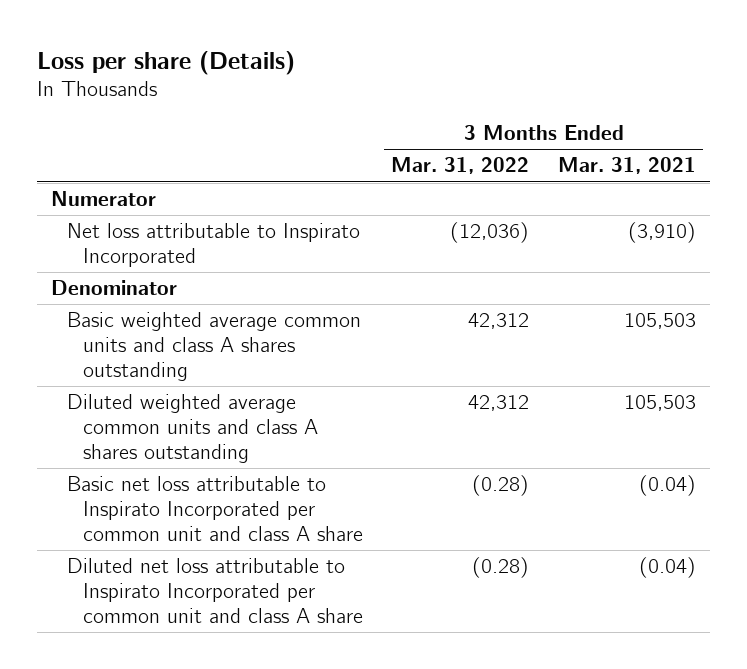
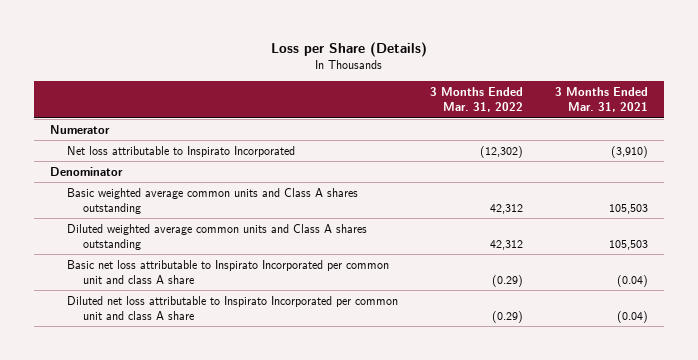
[36,50,295,75] Loss per share (Details) -> [270,41,427,57] Loss per Share (Details)
[450,222,530,244] (12,036) -> [479,145,523,158] (12,302)
[67,312,362,382] Basic weighted average common units and class A shares outstanding -> [66,187,358,215] Basic weighted average common units and Class A shares outstanding
[67,394,319,464] Diluted weighted average common units and class A shares outstanding -> [66,223,367,251] Diluted weighted average common units and Class A shares outstanding
[472,475,530,497] (0.28) -> [491,275,523,288] (0.29)
[472,557,530,579] (0.28) -> [491,311,523,324] (0.29)

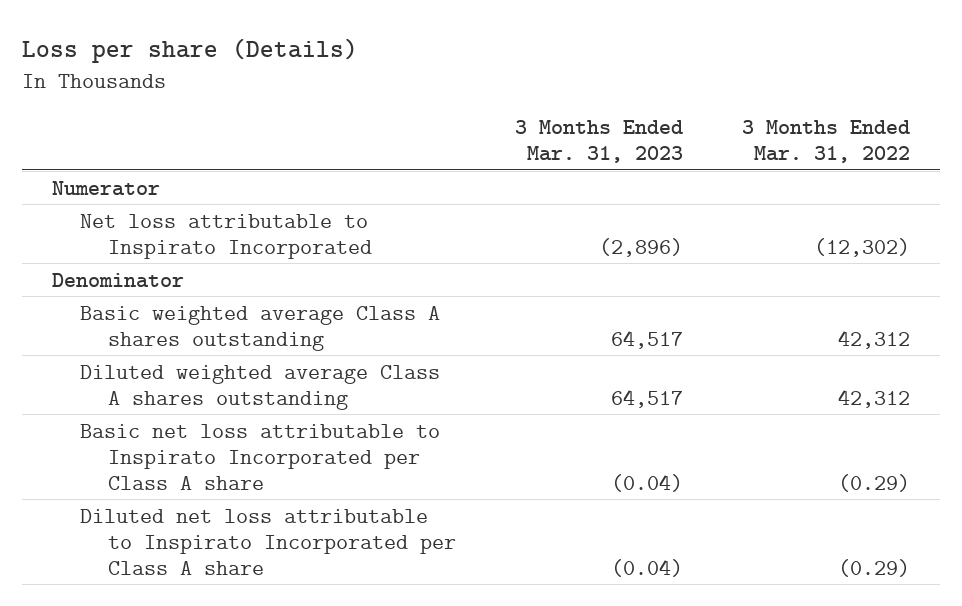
[270,41,427,57] Loss per Share (Details) -> [22,38,359,64] Loss per share (Details)
[555,87,649,113] 3 Months Ended Mar. 31, 2021 -> none
none -> [515,119,684,164] 3 Months Ended Mar. 31, 2023
[66,187,358,215] Basic weighted average common units and Class A shares outstanding -> [79,305,440,351] Basic weighted average Class A shares outstanding
[66,223,367,251] Diluted weighted average common units and Class A shares outstanding -> [79,364,440,410] Diluted weighted average Class A shares outstanding
[66,259,389,285] Basic net loss attributable to Inspirato Incorporated per common unit and class A share -> [79,423,440,490] Basic net loss attributable to Inspirato Incorporated per Class A share
[66,295,398,321] Diluted net loss attributable to Inspirato Incorporated per common unit and class A share -> [79,508,457,575] Diluted net loss attributable to Inspirato Incorporated per Class A share

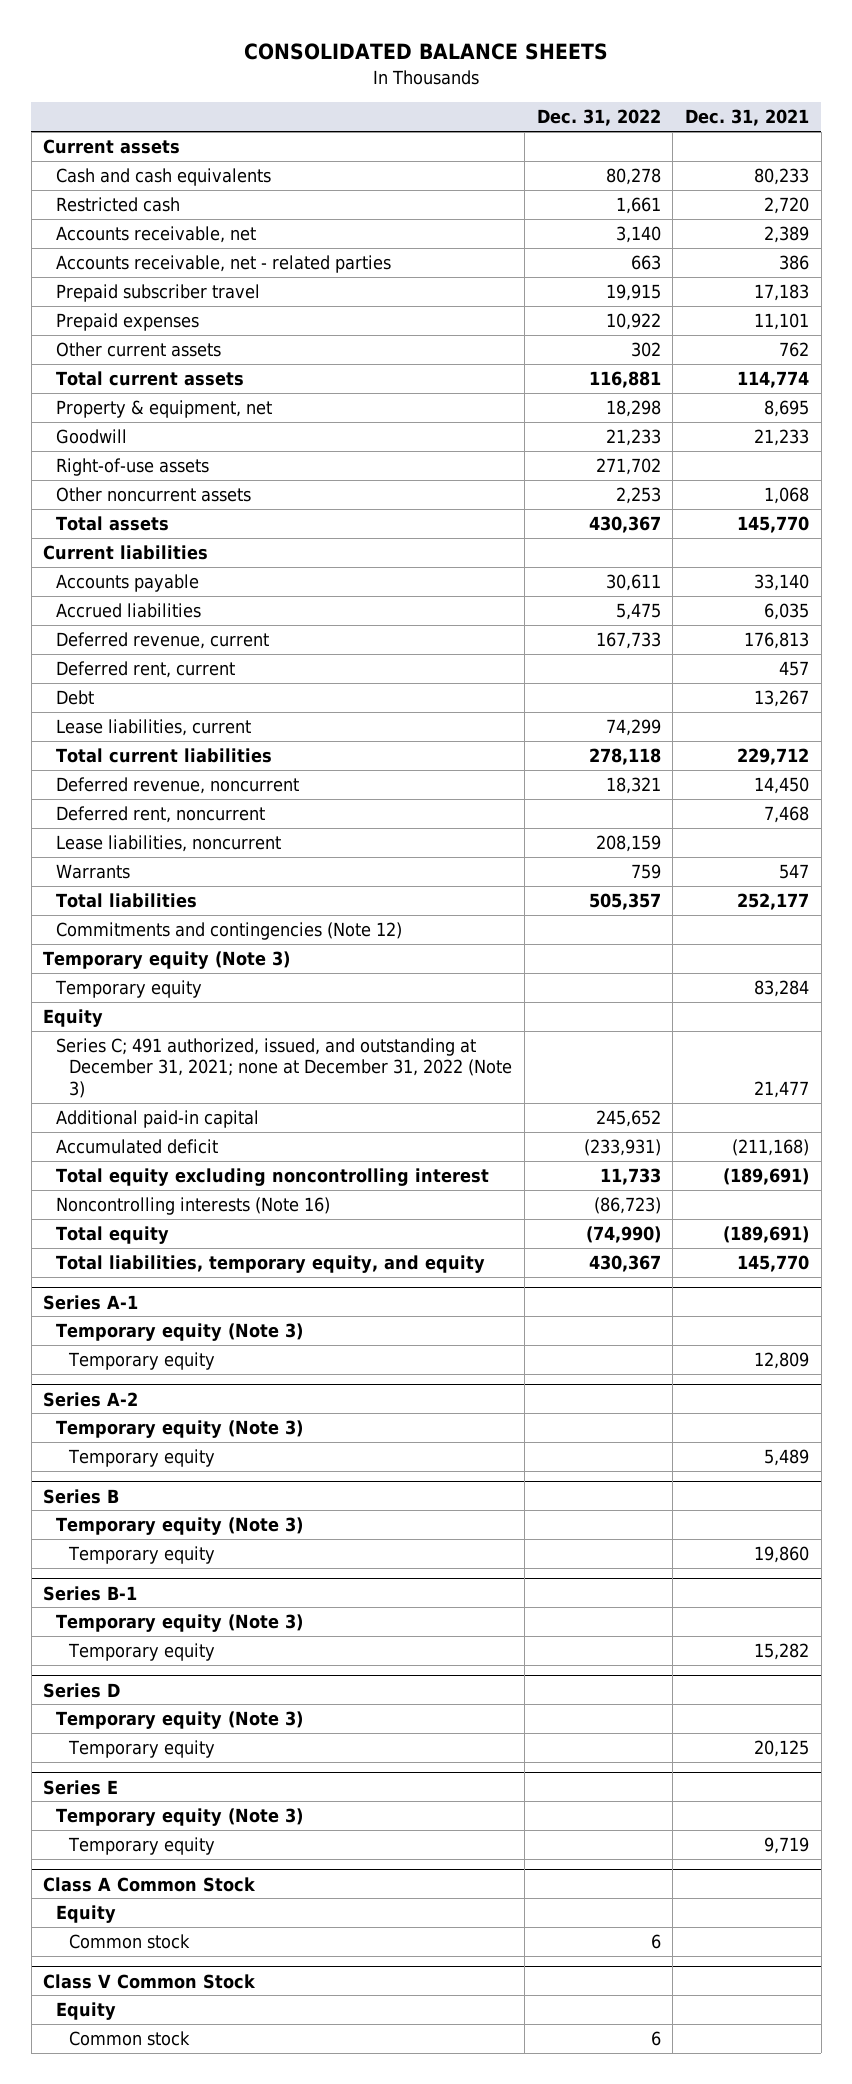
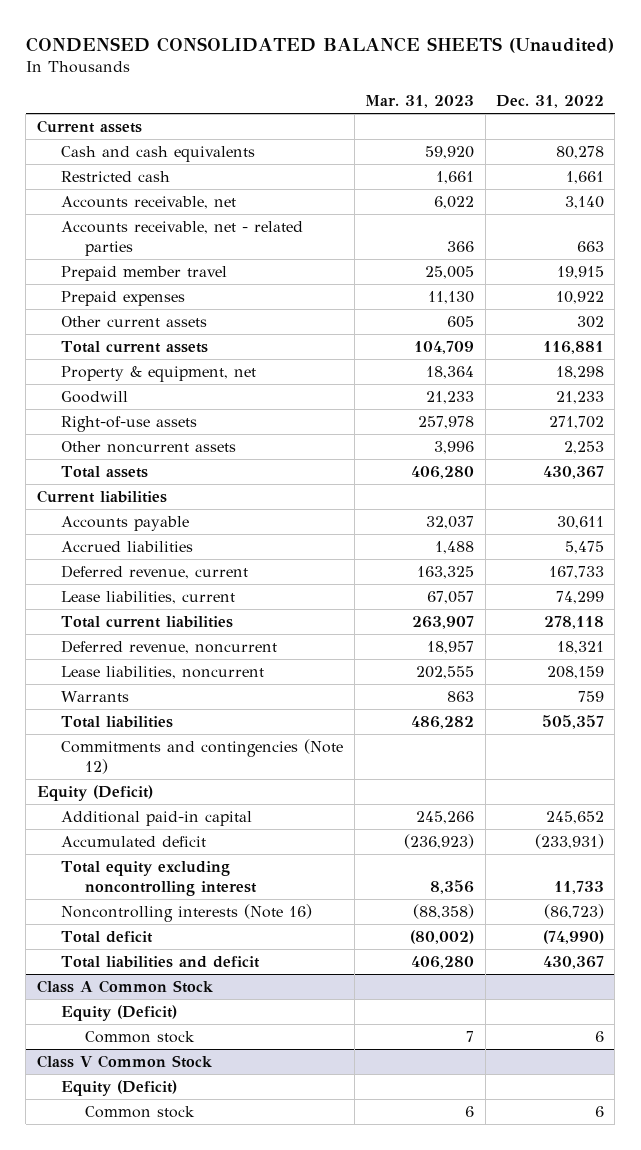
[244,43,609,61] CONSOLIDATED BALANCE SHEETS -> [25,36,614,53] CONDENSED CONSOLIDATED BALANCE SHEETS (Unaudited)
[685,109,810,127] Dec. 31, 2021 -> none
none -> [365,95,475,109] Mar. 31, 2023
[56,284,261,303] Prepaid subscriber travel -> [61,265,228,281] Prepaid member travel
[56,661,236,679] Deferred rent, current -> none
[56,690,95,706] Debt -> none
[56,806,266,824] Deferred rent, noncurrent -> none
[43,951,291,970] Temporary equity (Note 3) -> none
[55,980,203,999] Temporary equity -> none
[56,1038,513,1098] Series C; 491 authorized, issued, and outstanding at December 31, 2021; none at December 31, 2022 (Note 3) -> none
[43,1009,104,1028] Equity -> [36,784,153,801] Equity (Deficit)
[43,1294,139,1310] Series A-1 -> none
[56,1323,304,1342] Temporary equity (Note 3) -> none
[68,1352,216,1371] Temporary equity -> none
[43,1391,139,1407] Series A-2 -> none
[56,1420,304,1439] Temporary equity (Note 3) -> none
[68,1449,216,1468] Temporary equity -> none
[43,1488,120,1504] Series B -> none
[56,1517,304,1536] Temporary equity (Note 3) -> none
[68,1546,216,1565] Temporary equity -> none
[43,1585,138,1601] Series B-1 -> none
[56,1614,304,1633] Temporary equity (Note 3) -> none
[68,1643,216,1662] Temporary equity -> none
[43,1682,121,1698] Series D -> none
[56,1711,304,1730] Temporary equity (Note 3) -> none
[68,1740,216,1759] Temporary equity -> none
[43,1779,119,1795] Series E -> none
[56,1808,304,1827] Temporary equity (Note 3) -> none
[68,1837,216,1856] Temporary equity -> none
[56,1226,170,1245] Total equity -> [61,930,154,943] Total deficit
[56,1255,486,1274] Total liabilities, temporary equity, and equity -> [61,955,261,968] Total liabilities and deficit
[56,1905,117,1924] Equity -> [61,1004,178,1021] Equity (Deficit)
[56,2002,117,2021] Equity -> [61,1079,178,1096] Equity (Deficit)

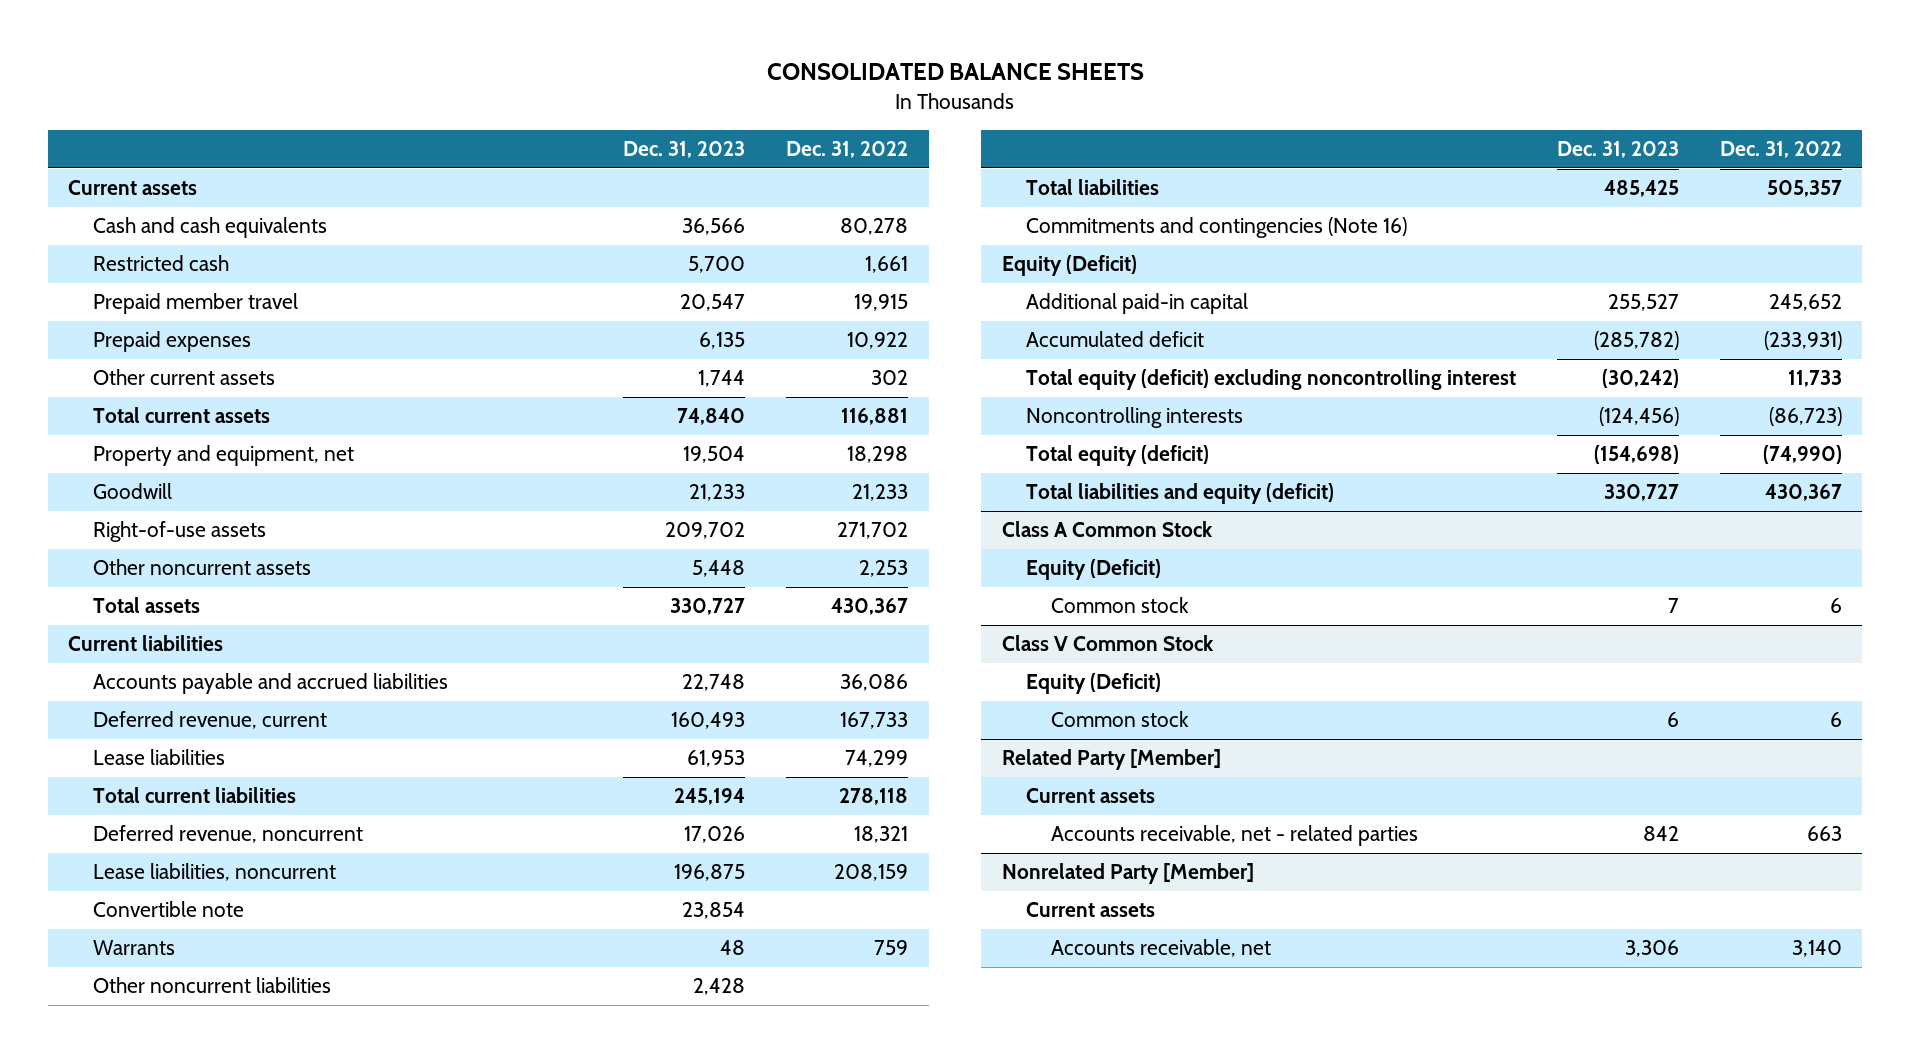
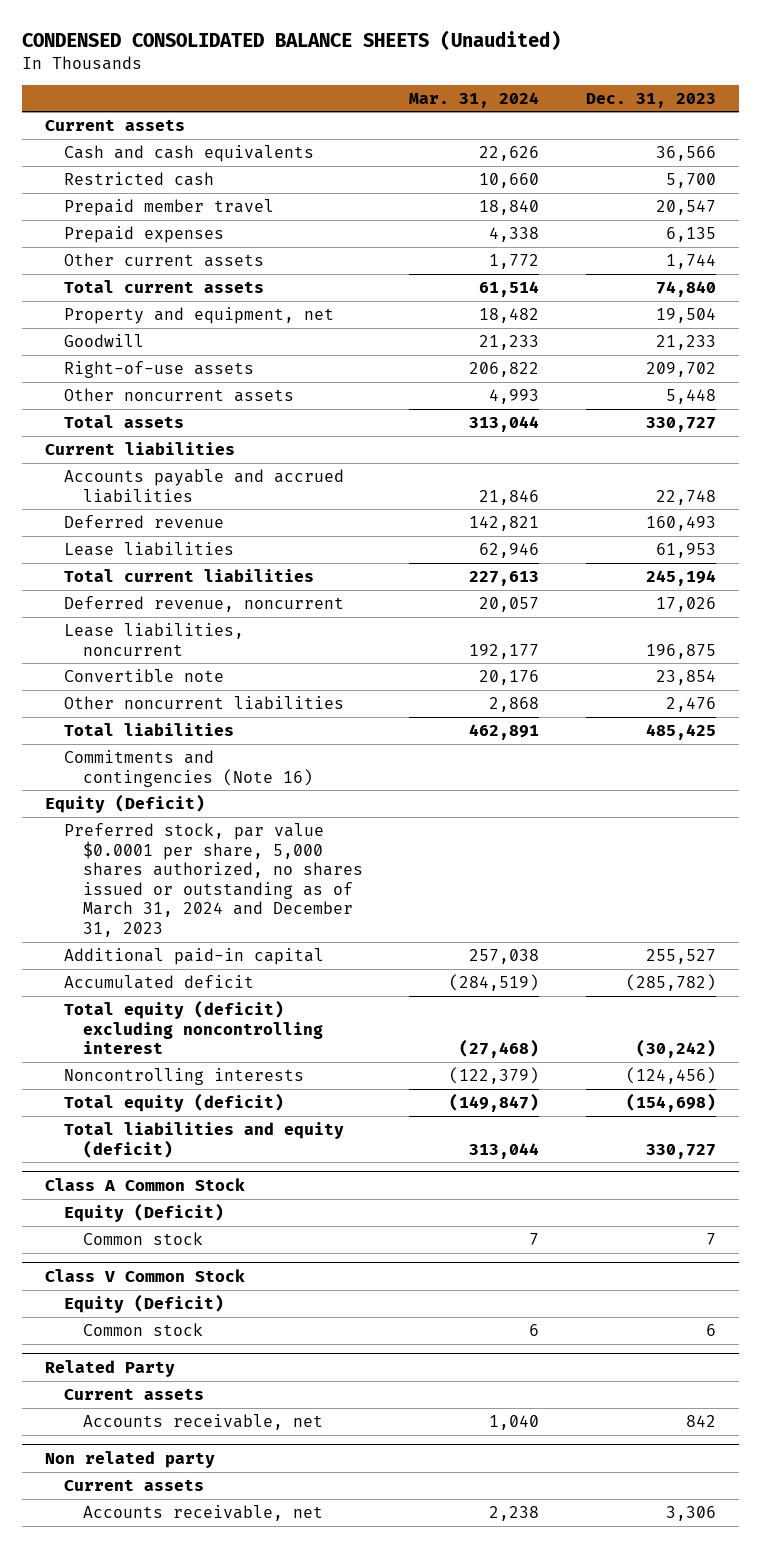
[767,63,1145,81] CONSOLIDATED BALANCE SHEETS -> [22,29,562,50] CONDENSED CONSOLIDATED BALANCE SHEETS (Unaudited)
[786,141,909,159] Dec. 31, 2022 -> none
none -> [409,91,540,108] Mar. 31, 2024
[92,711,327,730] Deferred revenue, current -> [64,514,225,528] Deferred revenue
[92,940,175,956] Warrants -> none
[693,978,746,996] 2,428 -> [665,696,716,712] 2,476
none -> [64,822,363,937] Preferred stock, par value $0.0001 per share, 5,000 shares authorized, no shares issued or outstanding as of March 31, 2024 and December 31, 2023
[1001,749,1221,771] Related Party [Member] -> [45,1359,176,1377] Related Party
[1050,825,1418,847] Accounts receivable, net - related parties -> [82,1413,323,1430] Accounts receivable, net
[1001,863,1254,885] Nonrelated Party [Member] -> [45,1450,216,1468] Non related party

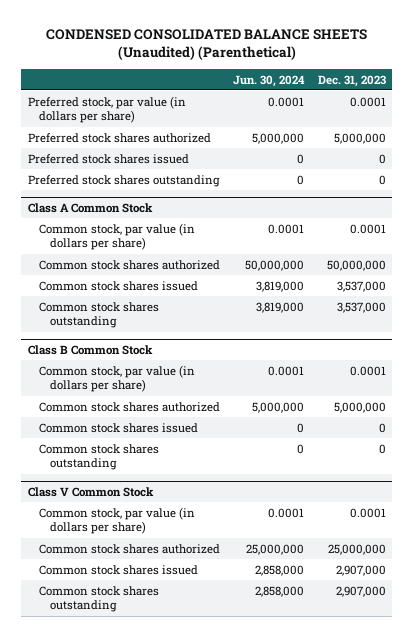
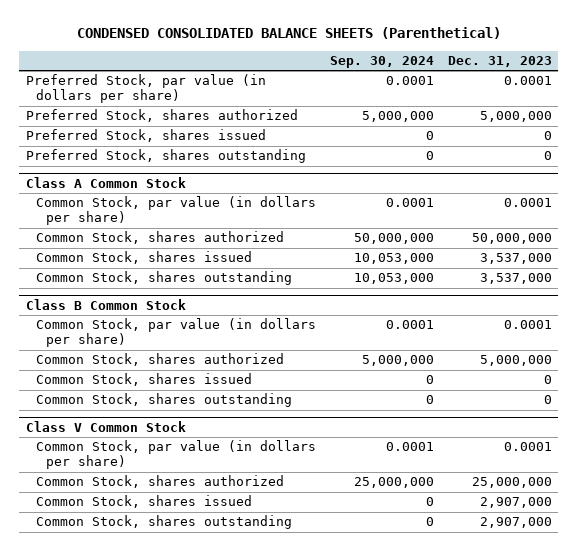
[45,29,367,61] CONDENSED CONSOLIDATED BALANCE SHEETS (Unaudited) (Parenthetical) -> [76,27,501,40] CONDENSED CONSOLIDATED BALANCE SHEETS (Parenthetical)
[233,74,306,87] Jun. 30, 2024 -> none
none -> [329,56,434,69] Sep. 30, 2024
[27,95,186,124] Preferred stock, par value (in dollars per share) -> [26,74,267,104] Preferred Stock, par value (in dollars per share)
[27,132,211,143] Preferred stock shares authorized -> [26,109,299,123] Preferred Stock, shares authorized
[27,153,189,164] Preferred stock shares issued -> [26,129,267,143] Preferred Stock, shares issued
[27,174,220,187] Preferred stock shares outstanding -> [26,149,307,164] Preferred Stock, shares outstanding
[38,222,195,251] Common stock, par value (in dollars per share) -> [35,196,316,226] Common Stock, par value (in dollars per share)
[38,259,220,270] Common stock shares authorized -> [35,231,284,245] Common Stock, shares authorized
[38,280,198,291] Common stock shares issued -> [35,251,252,265] Common Stock, shares issued
[38,301,159,329] Common stock shares outstanding -> [35,271,292,286] Common Stock, shares outstanding
[38,364,195,393] Common stock, par value (in dollars per share) -> [35,318,316,348] Common Stock, par value (in dollars per share)
[38,401,220,412] Common stock shares authorized -> [35,353,284,367] Common Stock, shares authorized
[38,422,198,433] Common stock shares issued -> [35,373,252,387] Common Stock, shares issued
[38,443,159,471] Common stock shares outstanding -> [35,393,292,408] Common Stock, shares outstanding
[38,506,195,535] Common stock, par value (in dollars per share) -> [35,440,316,470] Common Stock, par value (in dollars per share)
[38,543,220,554] Common stock shares authorized -> [35,475,284,489] Common Stock, shares authorized
[38,564,198,575] Common stock shares issued -> [35,495,252,509] Common Stock, shares issued
[38,585,159,613] Common stock shares outstanding -> [35,515,292,530] Common Stock, shares outstanding

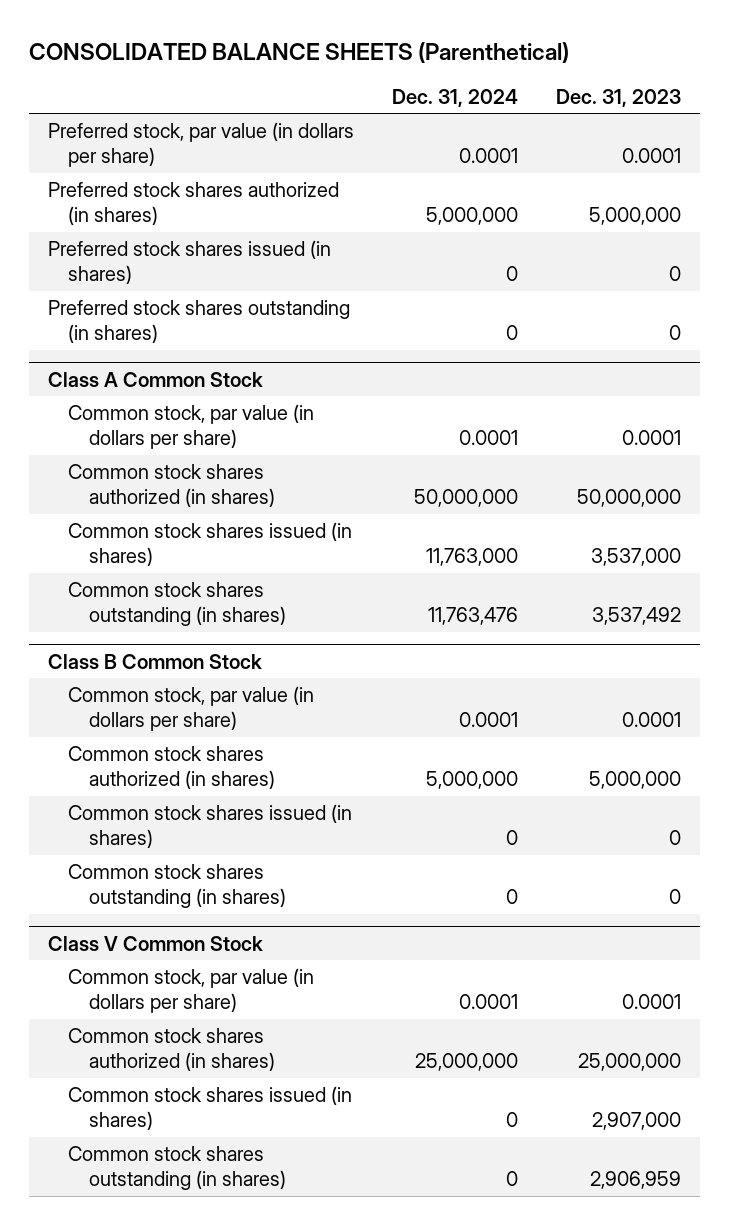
[76,27,501,40] CONDENSED CONSOLIDATED BALANCE SHEETS (Parenthetical) -> [29,41,570,63] CONSOLIDATED BALANCE SHEETS (Parenthetical)
[329,56,434,69] Sep. 30, 2024 -> none
none -> [392,88,519,107] Dec. 31, 2024
[26,74,267,104] Preferred Stock, par value (in dollars per share) -> [48,121,355,168] Preferred stock, par value (in dollars per share)
[26,109,299,123] Preferred Stock, shares authorized -> [48,181,340,226] Preferred stock shares authorized (in shares)
[26,129,267,143] Preferred Stock, shares issued -> [48,239,332,285] Preferred stock shares issued (in shares)
[26,149,307,164] Preferred Stock, shares outstanding -> [48,299,351,344] Preferred stock shares outstanding (in shares)
[35,196,316,226] Common Stock, par value (in dollars per share) -> [68,403,315,450] Common stock, par value (in dollars per share)
[35,231,284,245] Common Stock, shares authorized -> [68,463,275,508] Common stock shares authorized (in shares)
[35,251,252,265] Common Stock, shares issued -> [68,521,353,567] Common stock shares issued (in shares)
[35,271,292,286] Common Stock, shares outstanding -> [68,581,286,627] Common stock shares outstanding (in shares)
[479,273,552,285] 3,537,000 -> [592,607,682,626] 3,537,492
[35,318,316,348] Common Stock, par value (in dollars per share) -> [68,685,315,732] Common stock, par value (in dollars per share)
[35,353,284,367] Common Stock, shares authorized -> [68,745,275,790] Common stock shares authorized (in shares)
[35,373,252,387] Common Stock, shares issued -> [68,803,353,849] Common stock shares issued (in shares)
[35,393,292,408] Common Stock, shares outstanding -> [68,863,286,909] Common stock shares outstanding (in shares)
[35,440,316,470] Common Stock, par value (in dollars per share) -> [68,967,315,1014] Common stock, par value (in dollars per share)
[35,475,284,489] Common Stock, shares authorized -> [68,1027,275,1072] Common stock shares authorized (in shares)
[35,495,252,509] Common Stock, shares issued -> [68,1085,353,1131] Common stock shares issued (in shares)
[35,515,292,530] Common Stock, shares outstanding -> [68,1145,286,1191] Common stock shares outstanding (in shares)
[479,517,552,529] 2,907,000 -> [590,1171,682,1190] 2,906,959

